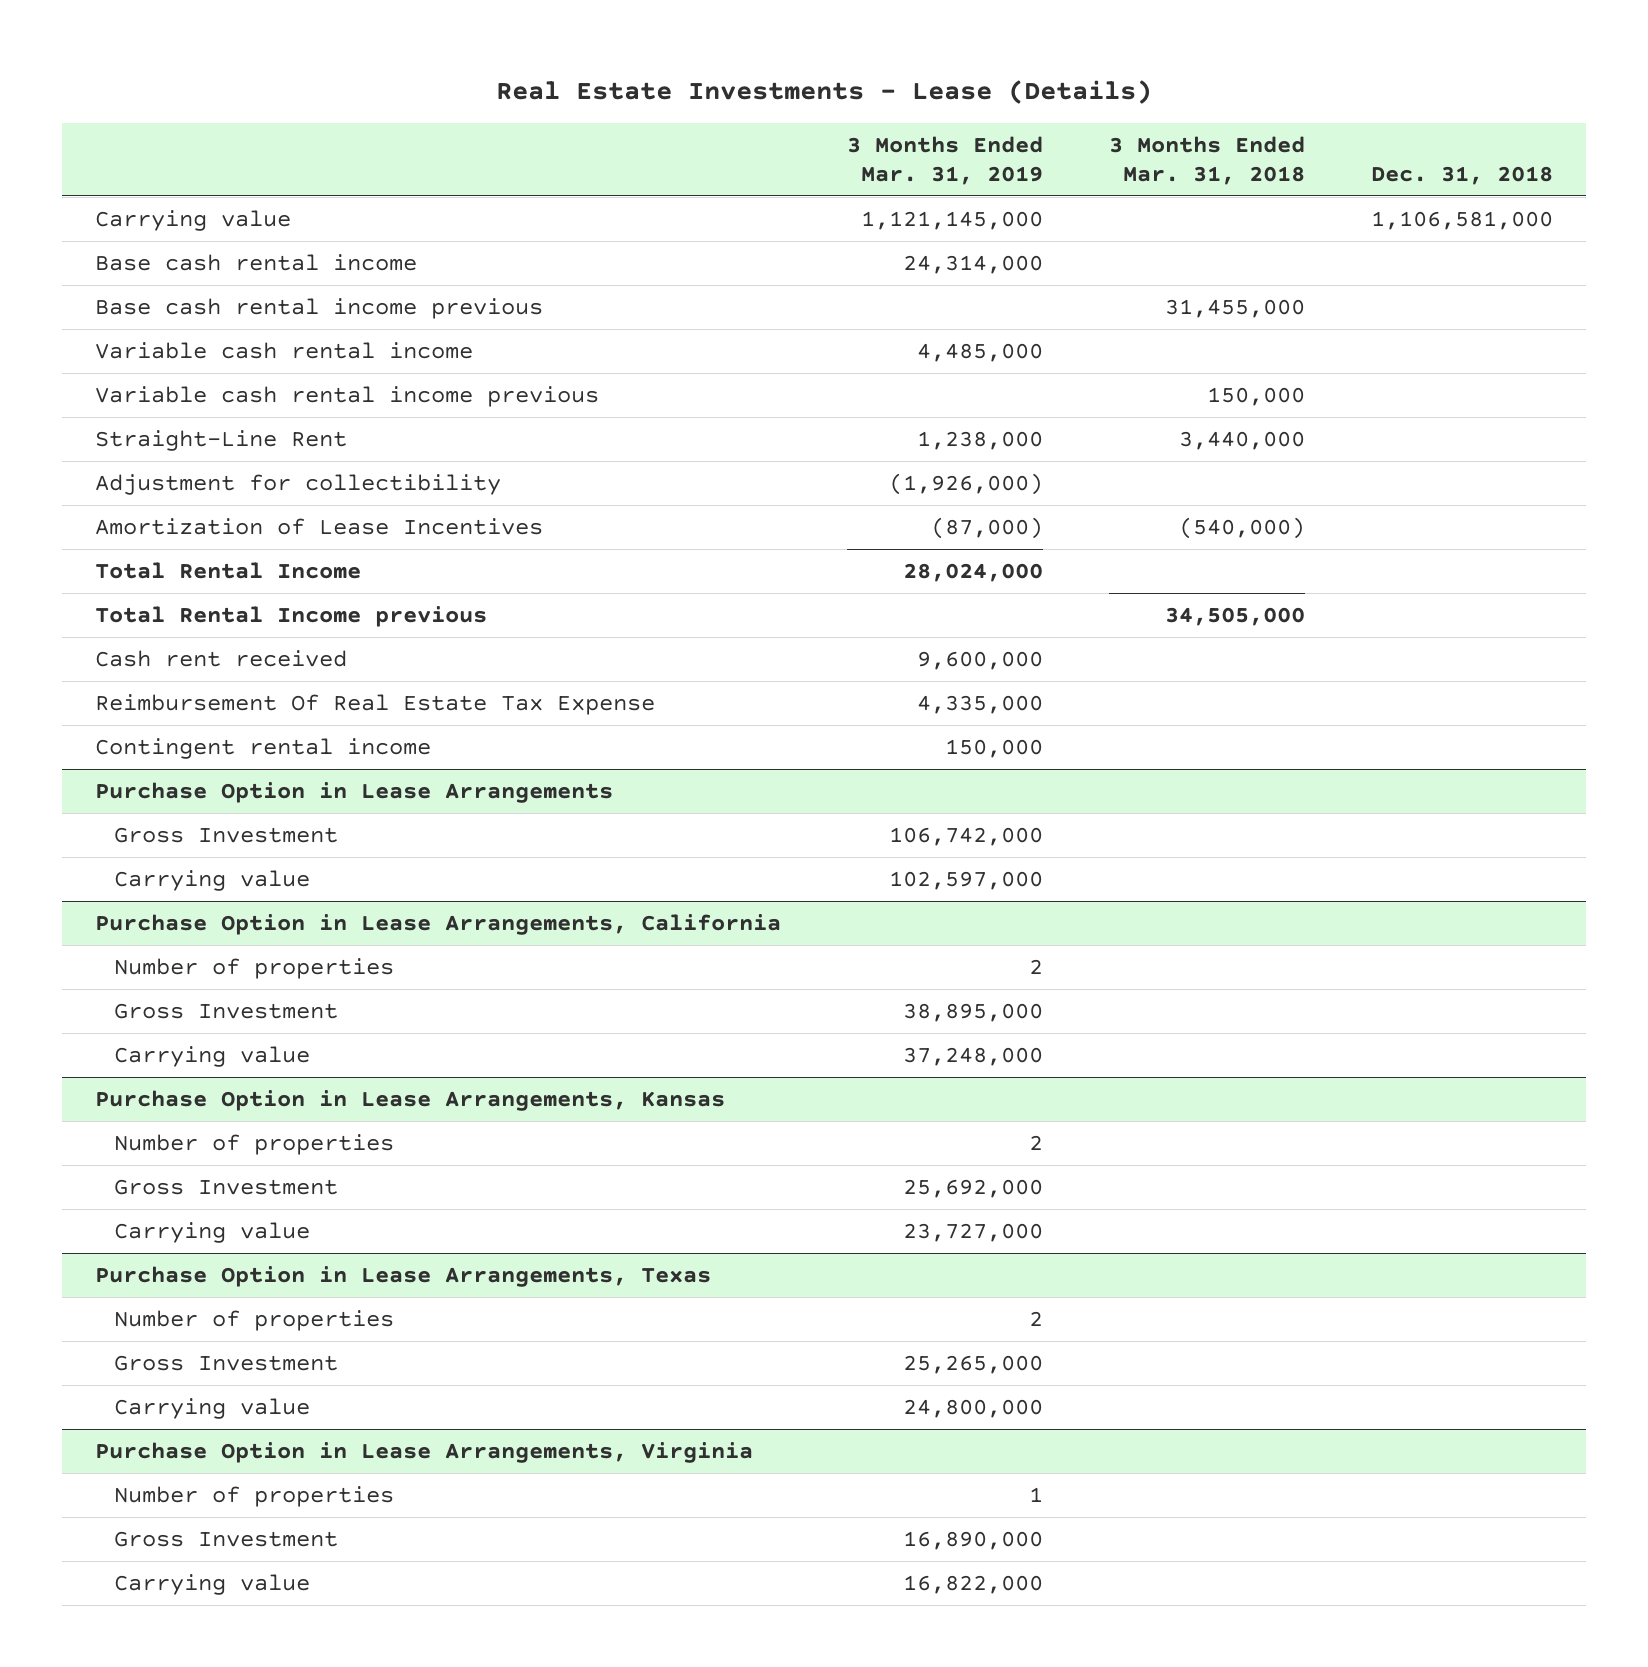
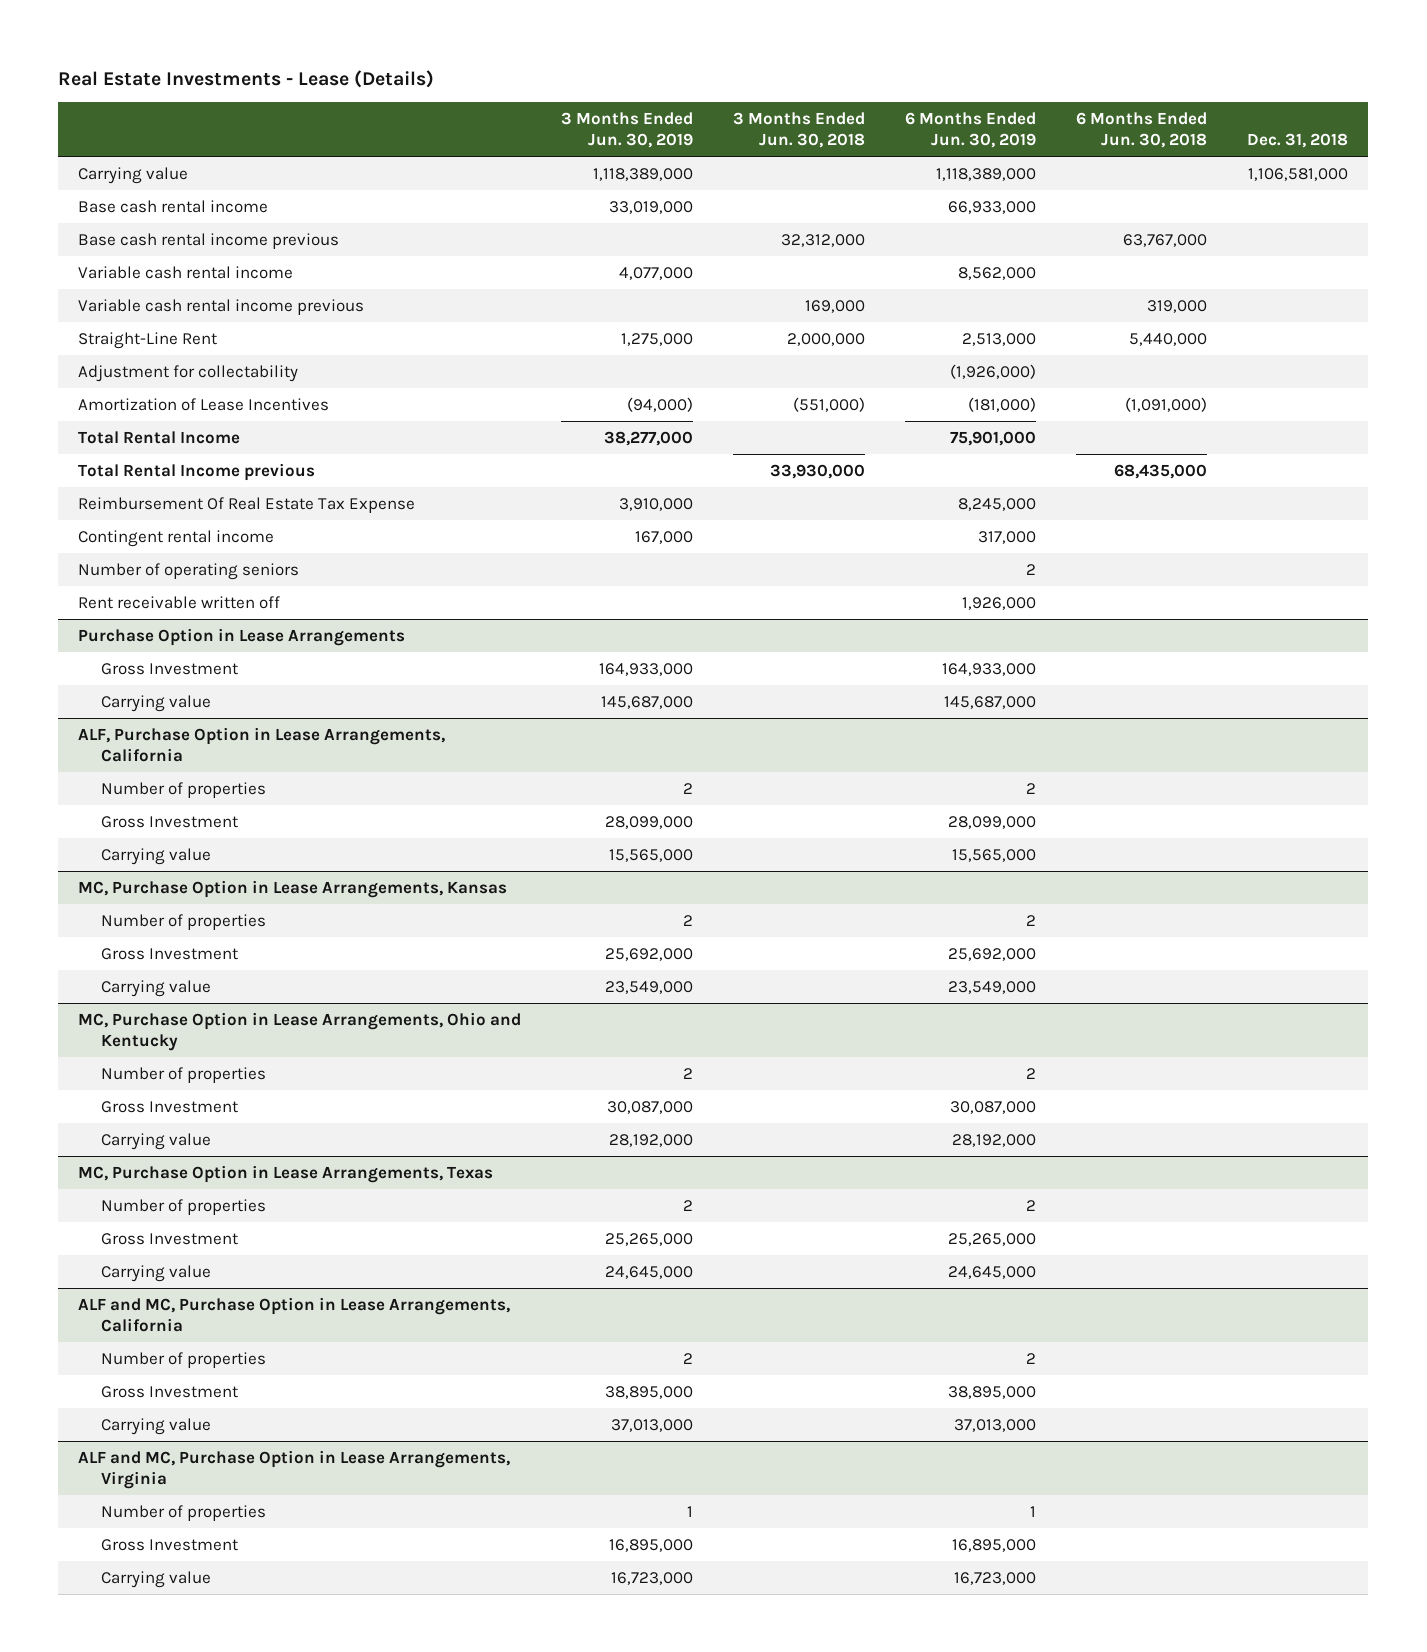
[847,136,1044,186] 3 Months Ended Mar. 31, 2019 -> none
[1109,136,1306,186] 3 Months Ended Mar. 31, 2018 -> none
none -> [561,112,694,149] 3 Months Ended Jun. 30, 2019
none -> [733,112,866,149] 3 Months Ended Jun. 30, 2018
none -> [905,112,1037,149] 6 Months Ended Jun. 30, 2019
none -> [1076,112,1208,149] 6 Months Ended Jun. 30, 2018
[94,473,501,495] Adjustment for collectibility -> [78,364,299,382] Adjustment for collectability
[94,649,347,667] Cash rent received -> none
none -> [78,562,300,580] Number of operating seniors
none -> [78,595,281,609] Rent receivable written off
[94,913,781,935] Purchase Option in Lease Arrangements, California -> [78,726,446,763] ALF, Purchase Option in Lease Arrangements, California
[94,1089,725,1111] Purchase Option in Lease Arrangements, Kansas -> [78,879,508,898] MC, Purchase Option in Lease Arrangements, Kansas
none -> [78,1011,522,1052] MC, Purchase Option in Lease Arrangements, Ohio and Kentucky
none -> [100,1066,266,1083] Number of properties
none -> [100,1100,238,1113] Gross Investment
none -> [100,1132,211,1150] Carrying value
[94,1265,711,1287] Purchase Option in Lease Arrangements, Texas -> [78,1164,494,1183] MC, Purchase Option in Lease Arrangements, Texas
none -> [78,1296,511,1333] ALF and MC, Purchase Option in Lease Arrangements, California
none -> [100,1351,266,1368] Number of properties
none -> [100,1385,238,1398] Gross Investment
none -> [100,1417,211,1435] Carrying value
[94,1441,753,1463] Purchase Option in Lease Arrangements, Virginia -> [78,1449,511,1490] ALF and MC, Purchase Option in Lease Arrangements, Virginia

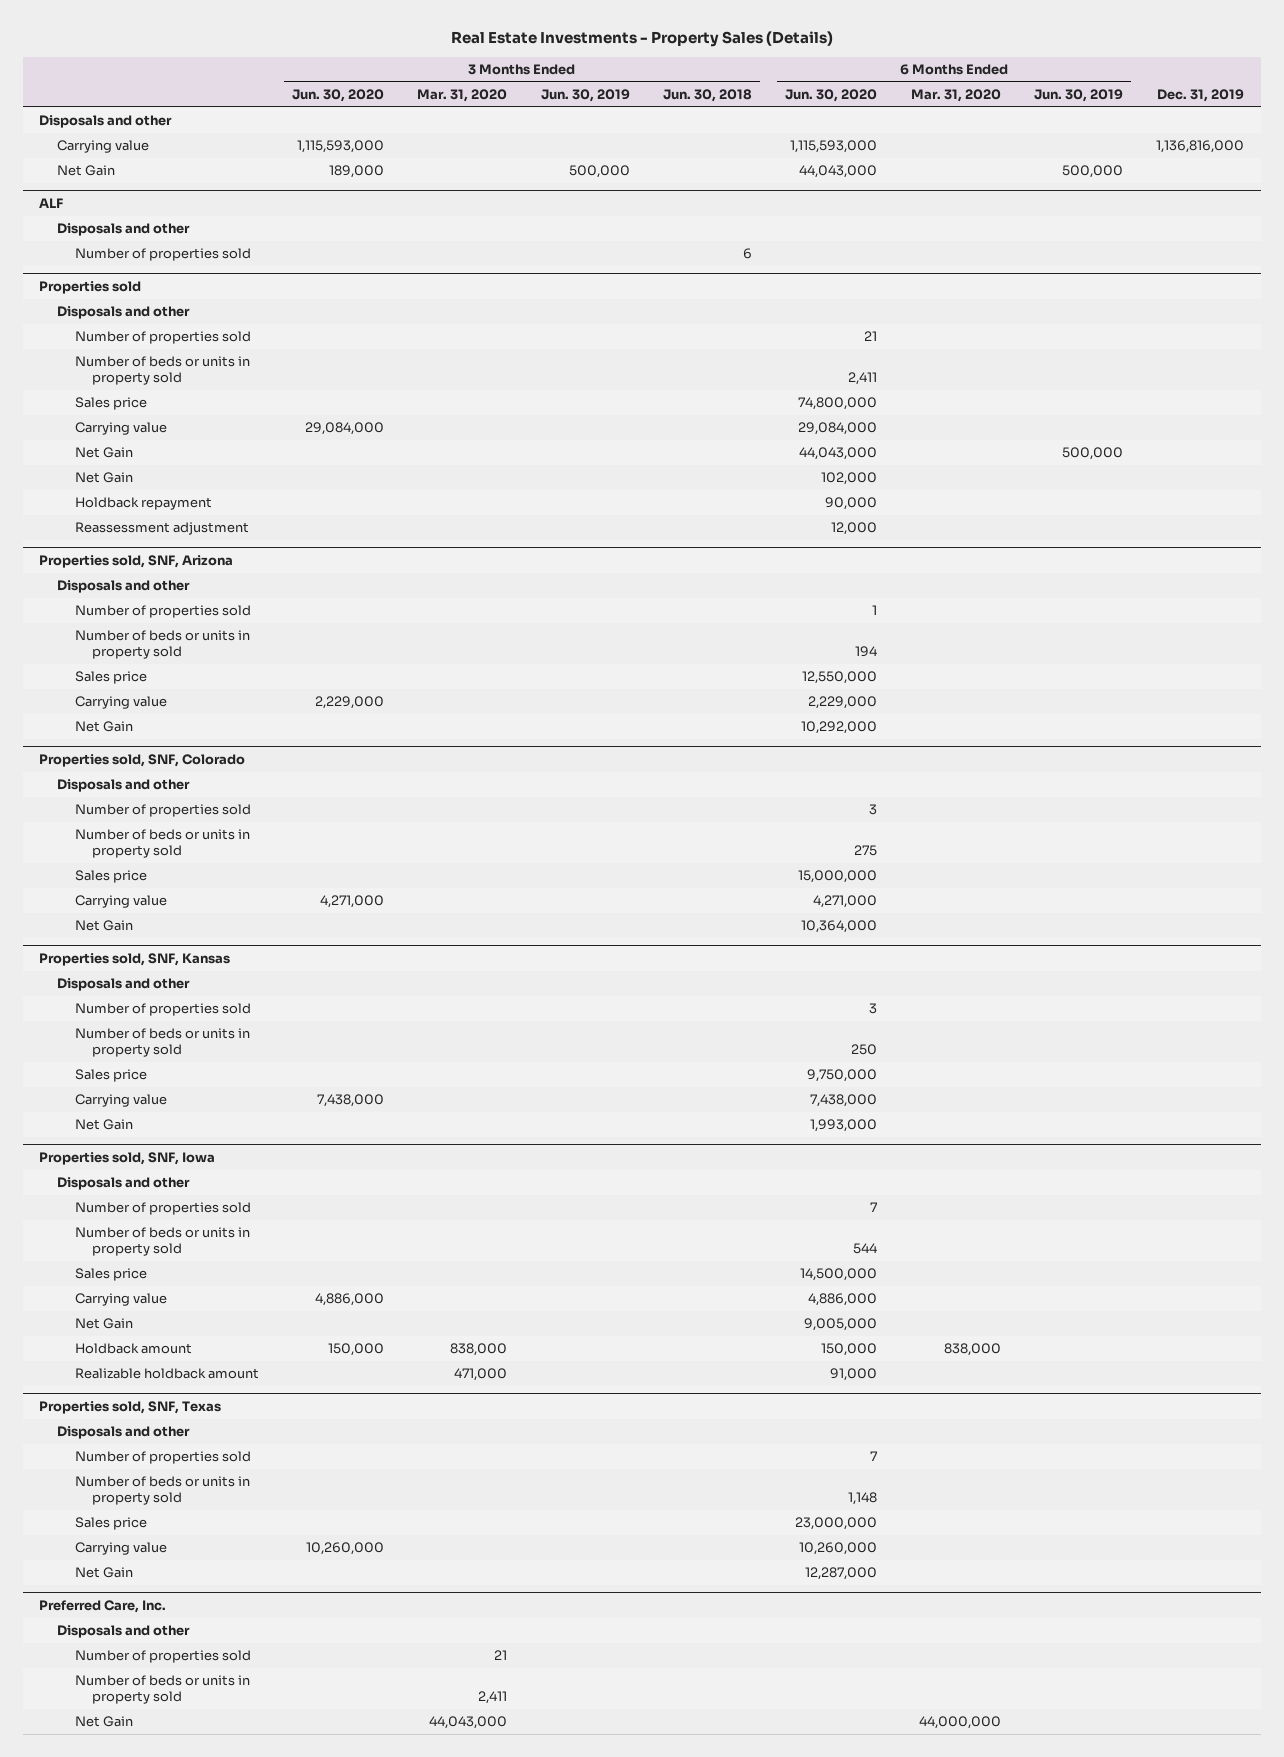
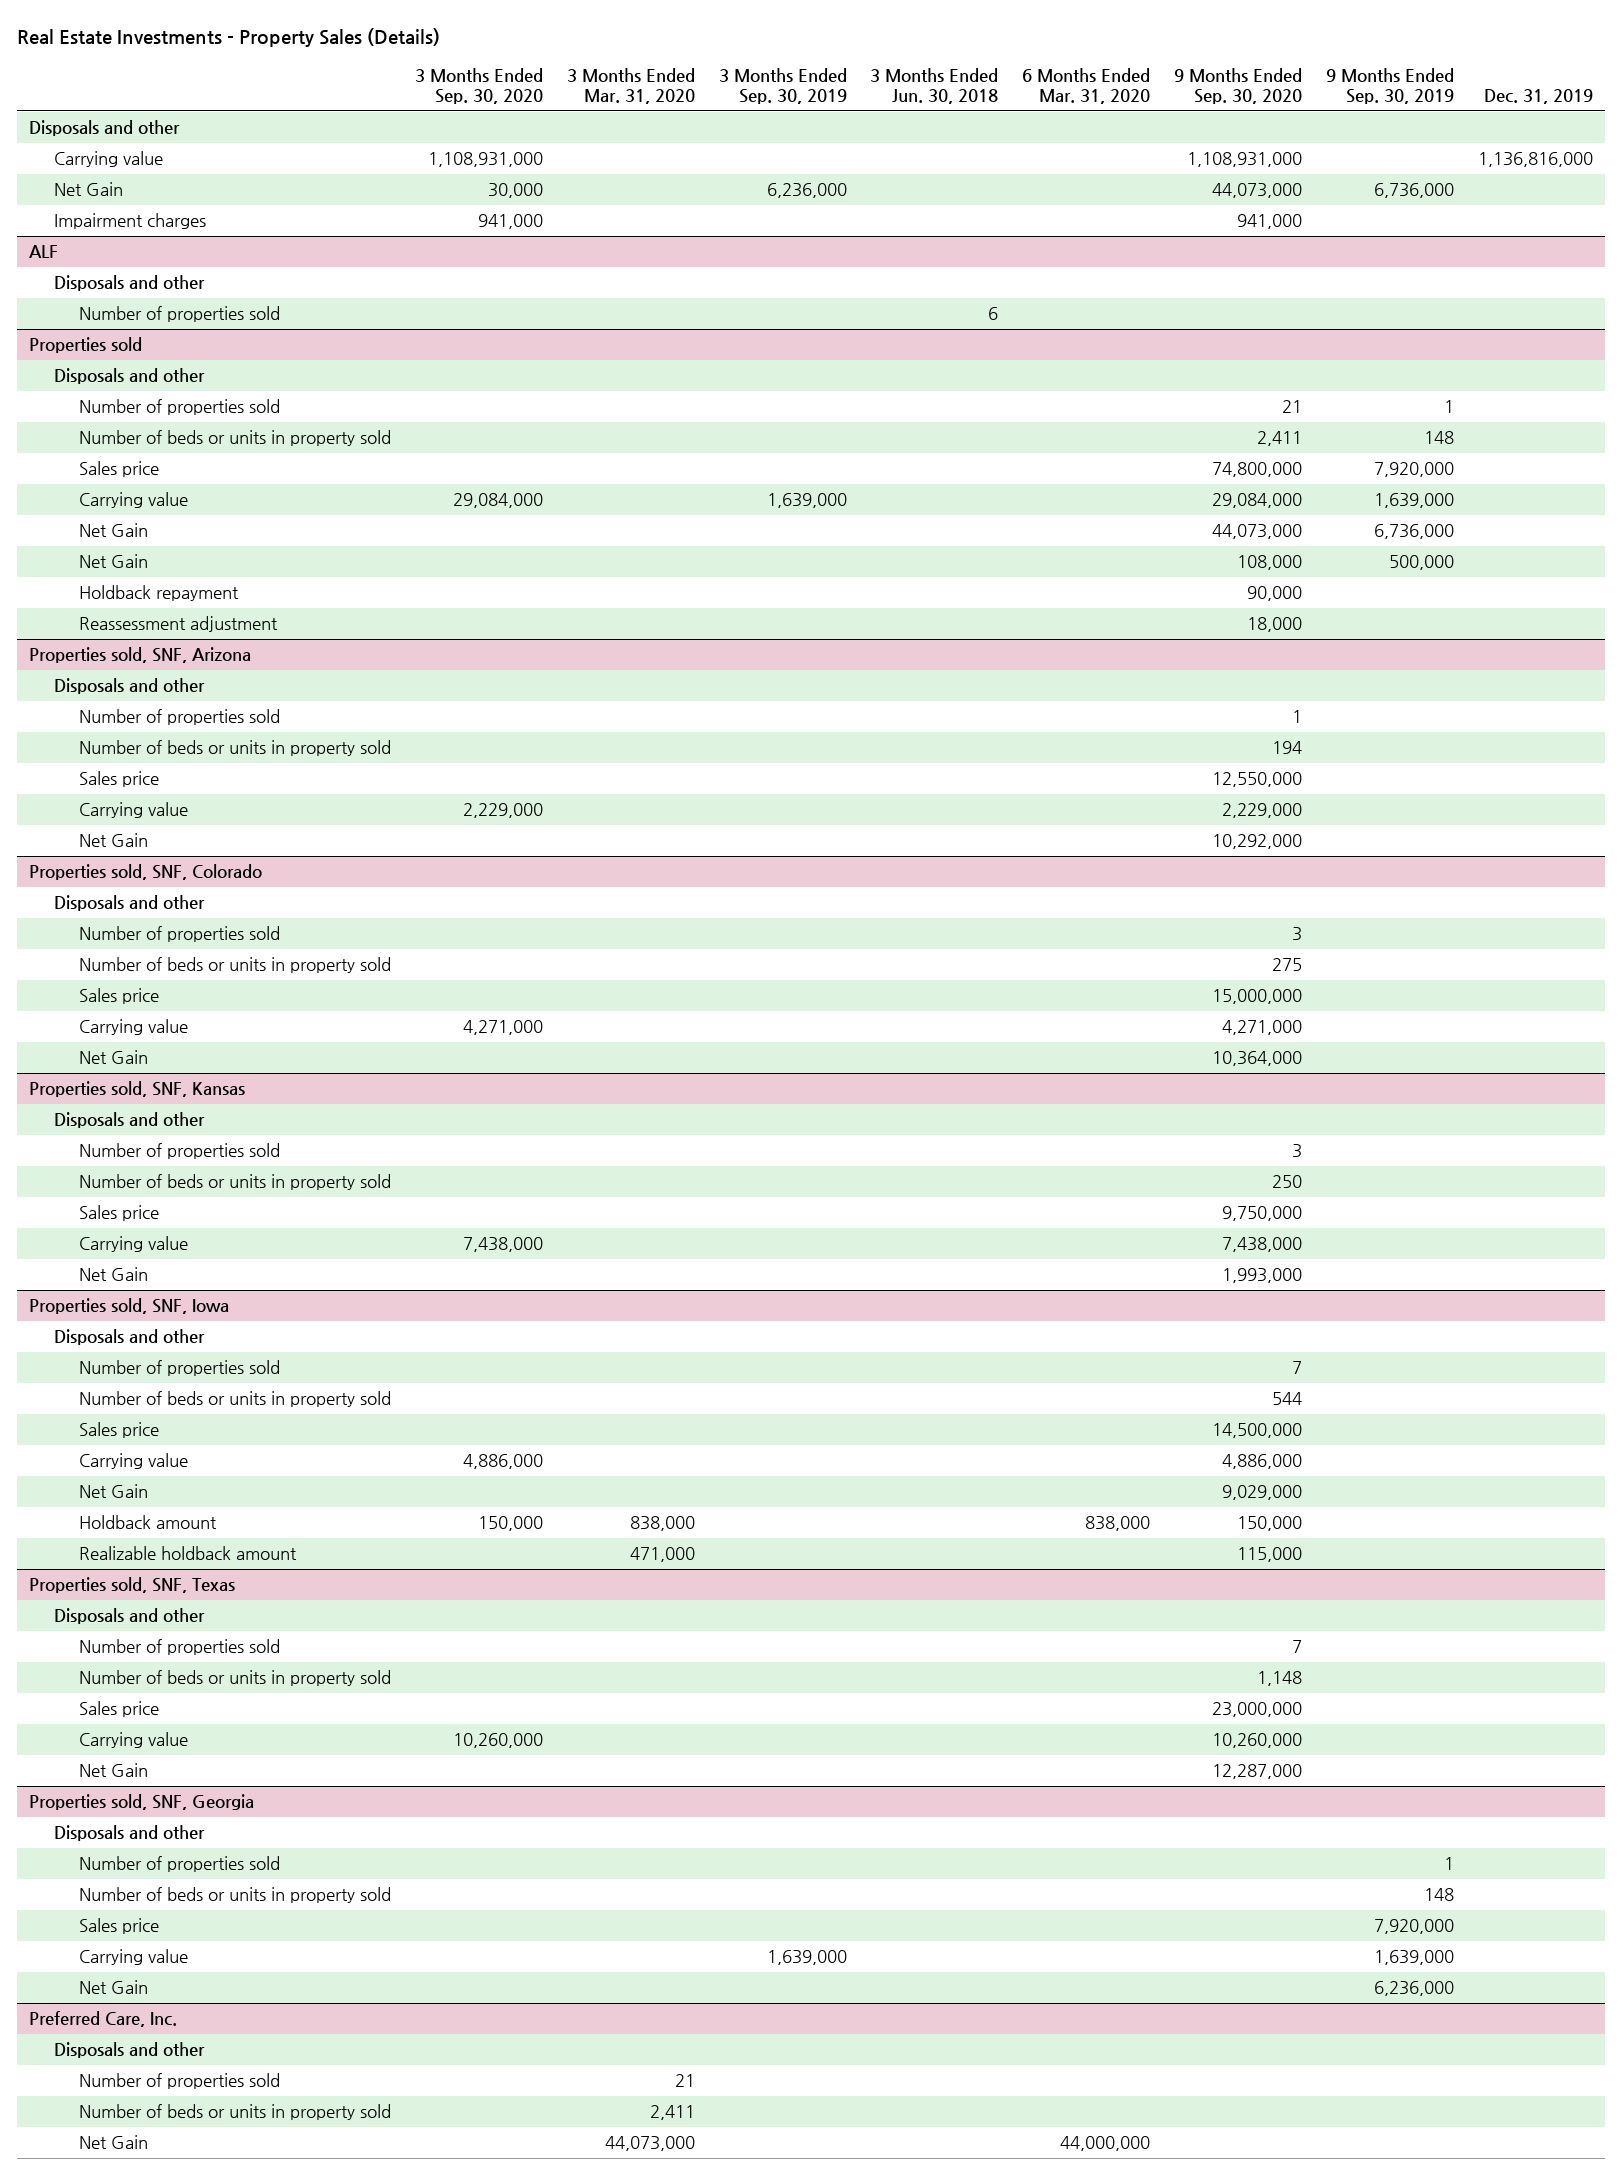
[292,88,385,102] Jun. 30, 2020 -> none
[540,88,630,102] Jun. 30, 2019 -> none
[785,88,878,102] Jun. 30, 2020 -> none
[1034,88,1124,102] Jun. 30, 2019 -> none
none -> [414,67,543,105] 3 Months Ended Sep. 30, 2020
none -> [718,67,847,105] 3 Months Ended Sep. 30, 2019
none -> [1174,67,1303,105] 9 Months Ended Sep. 30, 2020
none -> [1326,67,1455,105] 9 Months Ended Sep. 30, 2019
none -> [53,213,206,230] Impairment charges
none -> [28,1794,254,1811] Properties sold, SNF, Georgia
none -> [53,1825,205,1842] Disposals and other
none -> [78,1856,280,1873] Number of properties sold
none -> [78,1887,391,1904] Number of beds or units in property sold
none -> [78,1918,159,1935] Sales price
none -> [78,1949,188,1966] Carrying value
none -> [78,1980,148,1995] Net Gain
[429,1716,508,1730] 44,043,000 -> [604,2136,695,2152] 44,073,000

